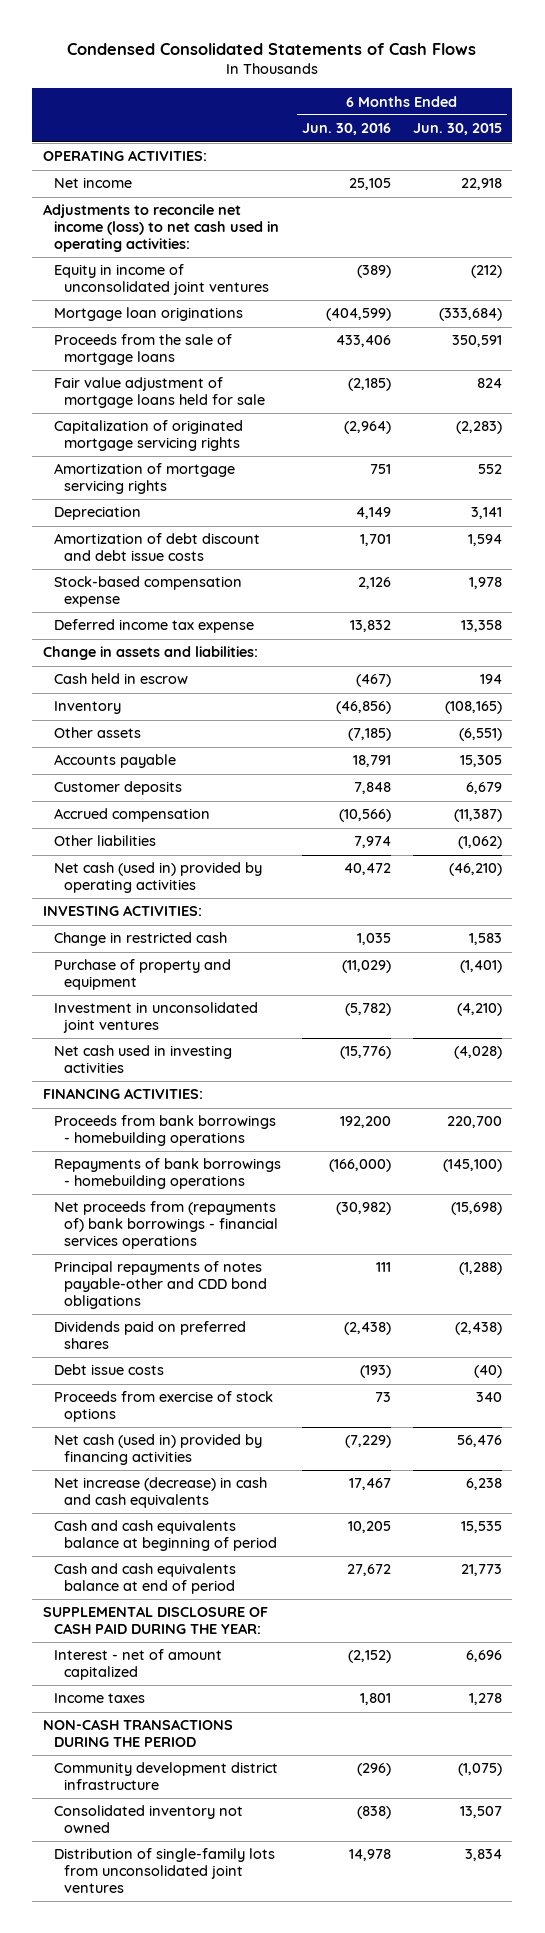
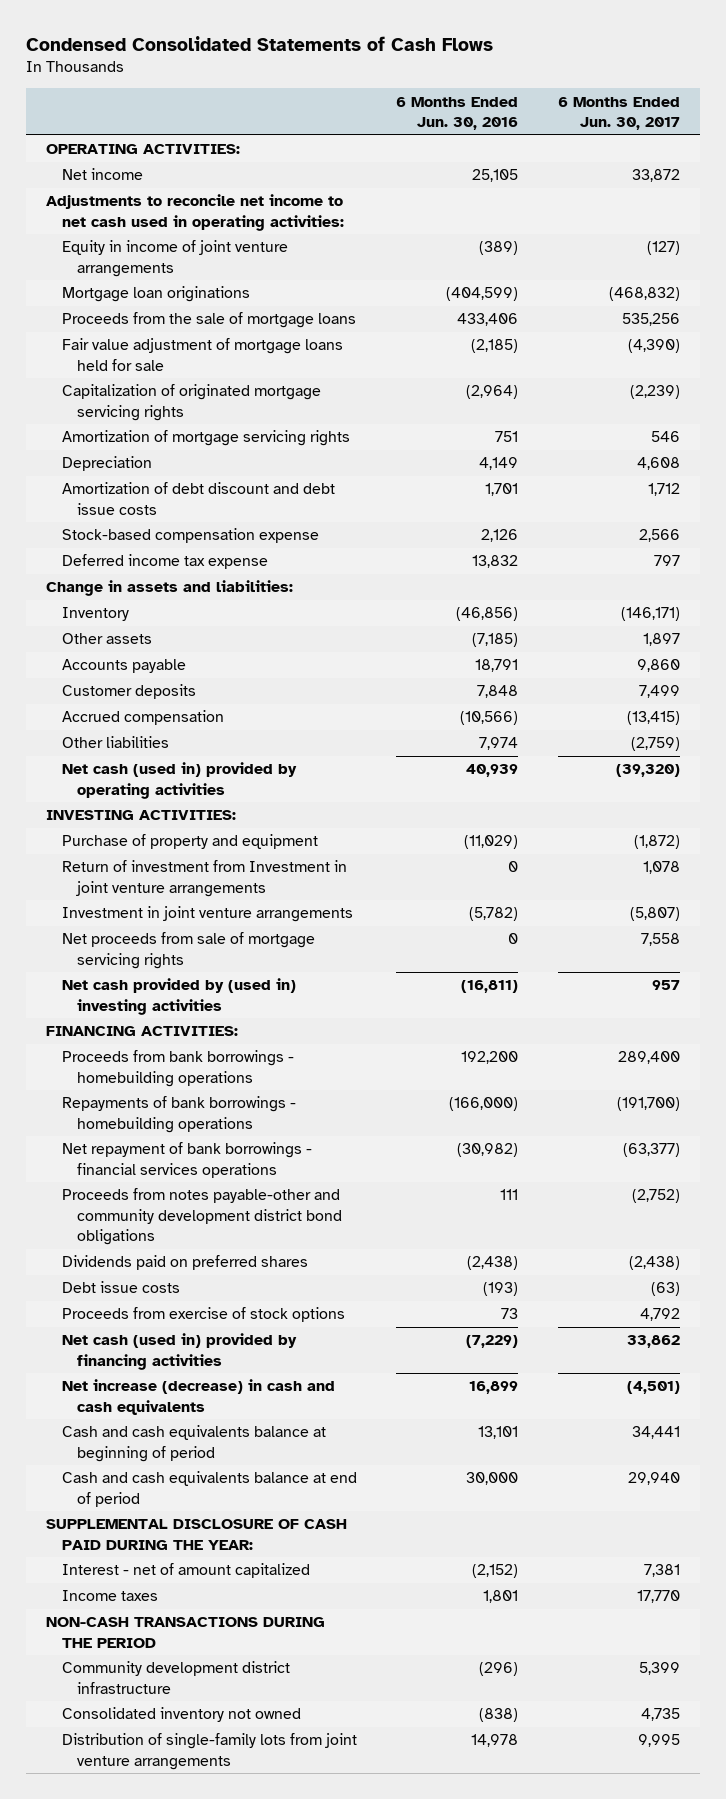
[412,123,502,136] Jun. 30, 2015 -> none
none -> [558,96,681,131] 6 Months Ended Jun. 30, 2017
[43,204,279,252] Adjustments to reconcile net income (loss) to net cash used in operating activities: -> [45,194,344,231] Adjustments to reconcile net income to net cash used in operating activities:
[53,264,270,296] Equity in income of unconsolidated joint ventures -> [61,240,288,277] Equity in income of joint venture arrangements
[53,673,188,685] Cash held in escrow -> none
[344,863,392,876] 40,472 -> [466,764,519,778] 40,939
[53,932,227,947] Change in restricted cash -> none
none -> [61,860,347,897] Return of investment from Investment in joint venture arrangements
[53,1002,258,1034] Investment in unconsolidated joint ventures -> [61,906,353,923] Investment in joint venture arrangements
none -> [61,932,315,969] Net proceeds from sale of mortgage servicing rights
[53,1045,232,1074] Net cash used in investing activities -> [61,978,296,1015] Net cash provided by (used in) investing activities
[340,1046,392,1060] (15,776) -> [461,980,519,994] (16,811)
[53,1201,279,1249] Net proceeds from (repayments of) bank borrowings - financial services operations -> [61,1142,312,1178] Net repayment of bank borrowings - financial services operations
[53,1261,268,1309] Principal repayments of notes payable-other and CDD bond obligations -> [61,1188,343,1246] Proceeds from notes payable-other and community development district bond obligations
[349,1478,392,1491] 17,467 -> [469,1381,519,1395] 16,899
[348,1521,392,1534] 10,205 -> [478,1426,519,1440] 13,101
[347,1564,392,1577] 27,672 -> [466,1472,519,1486] 30,000
[53,1848,275,1893] Distribution of single-family lots from unconsolidated joint ventures -> [61,1733,357,1770] Distribution of single-family lots from joint venture arrangements

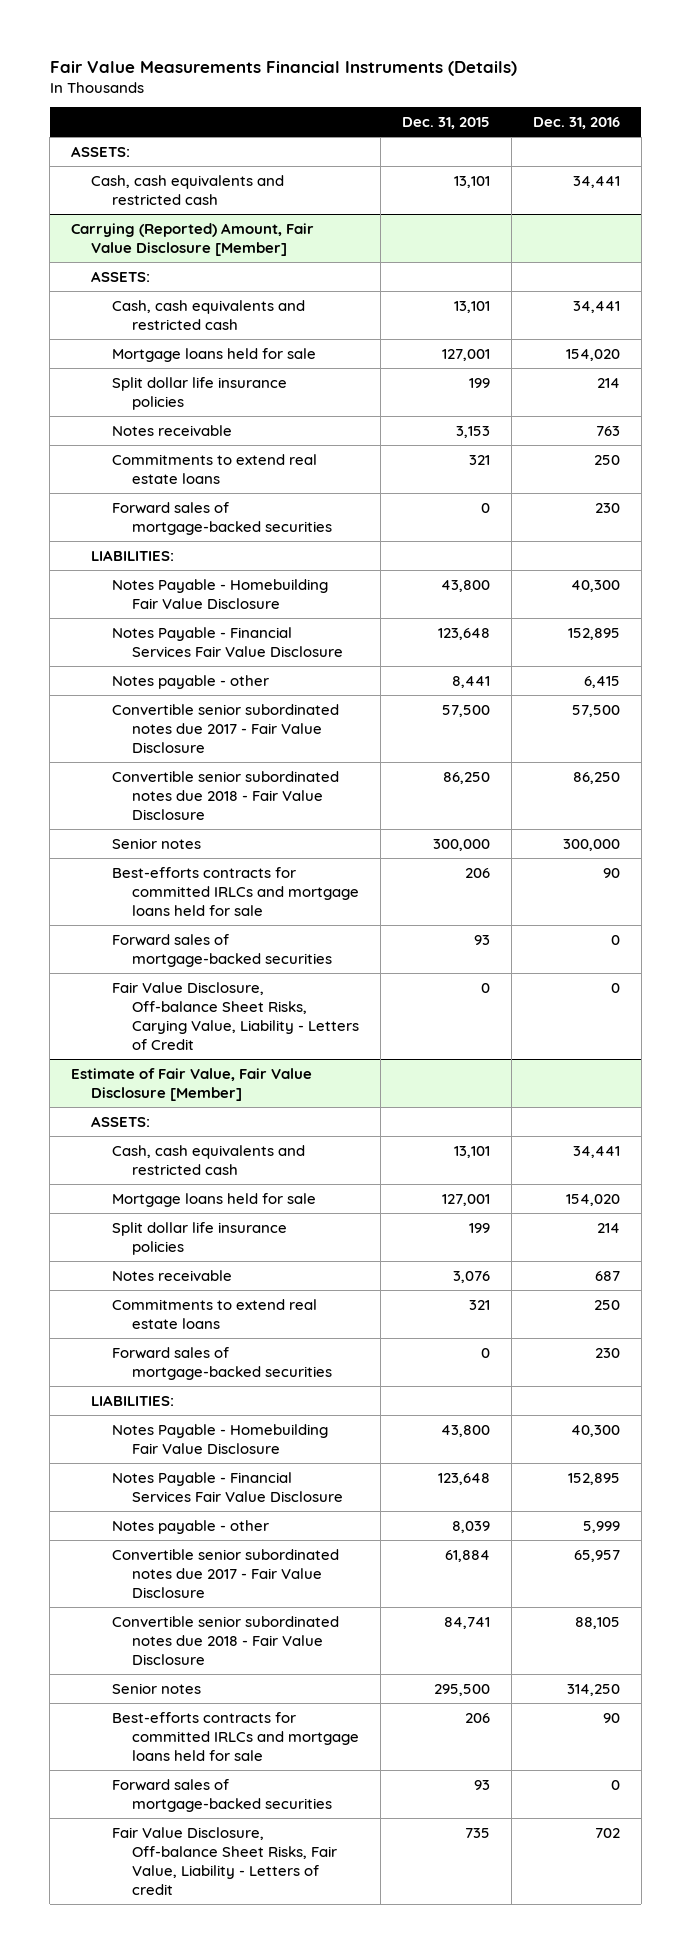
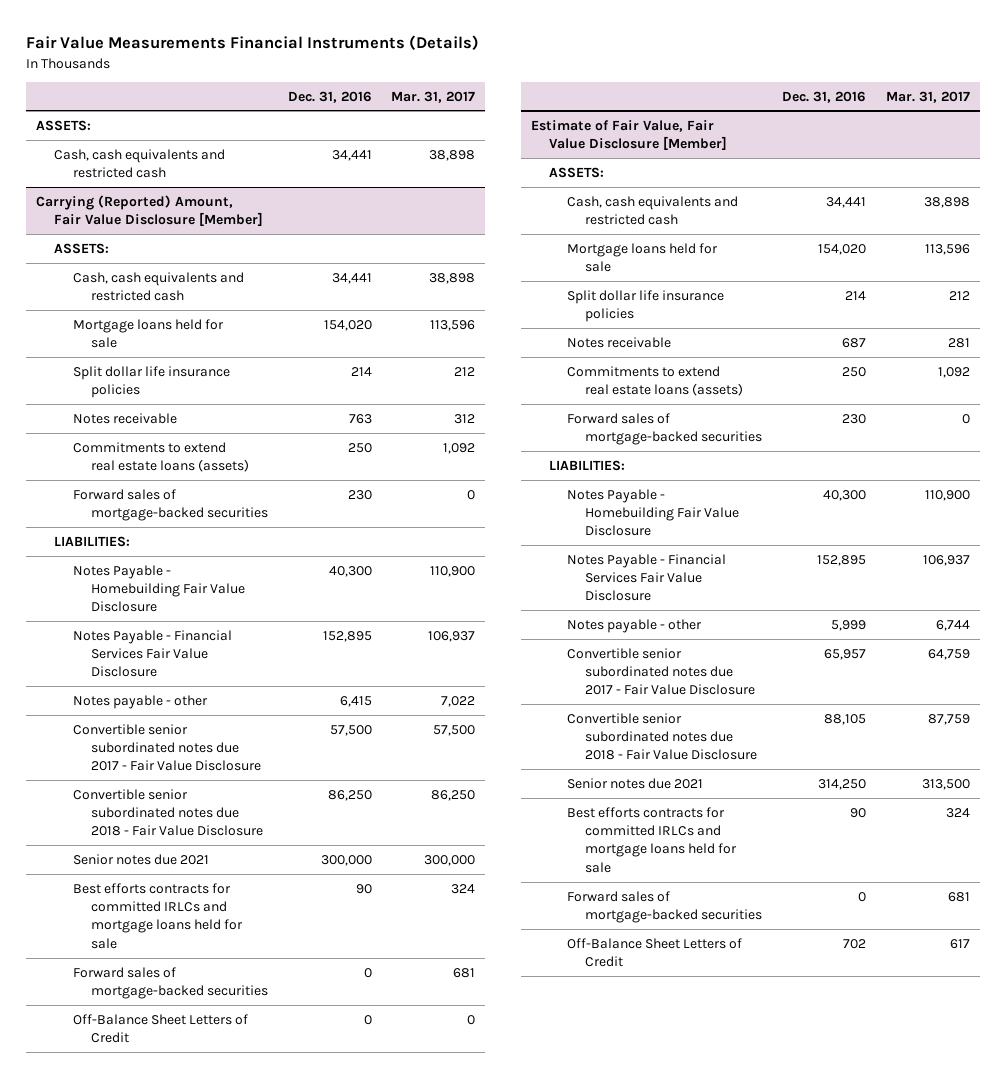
[401,117,490,130] Dec. 31, 2015 -> none
none -> [391,90,476,103] Mar. 31, 2017
[111,453,317,484] Commitments to extend real estate loans -> [72,441,249,473] Commitments to extend real estate loans (assets)
[111,837,201,849] Senior notes -> [72,853,209,865] Senior notes due 2021
[111,866,360,916] Best-efforts contracts for committed IRLCs and mortgage loans held for sale -> [72,882,243,949] Best efforts contracts for committed IRLCs and mortgage loans held for sale
[111,981,360,1050] Fair Value Disclosure, Off-balance Sheet Risks, Carying Value, Liability - Letters of Credit -> [72,1013,248,1044] Off-Balance Sheet Letters of Credit
[111,1298,317,1329] Commitments to extend real estate loans -> [567,365,744,397] Commitments to extend real estate loans (assets)
[111,1682,201,1694] Senior notes -> [567,777,704,789] Senior notes due 2021
[111,1711,360,1761] Best-efforts contracts for committed IRLCs and mortgage loans held for sale -> [567,806,738,873] Best efforts contracts for committed IRLCs and mortgage loans held for sale
[111,1826,338,1895] Fair Value Disclosure, Off-balance Sheet Risks, Fair Value, Liability - Letters of credit -> [567,937,743,968] Off-Balance Sheet Letters of Credit

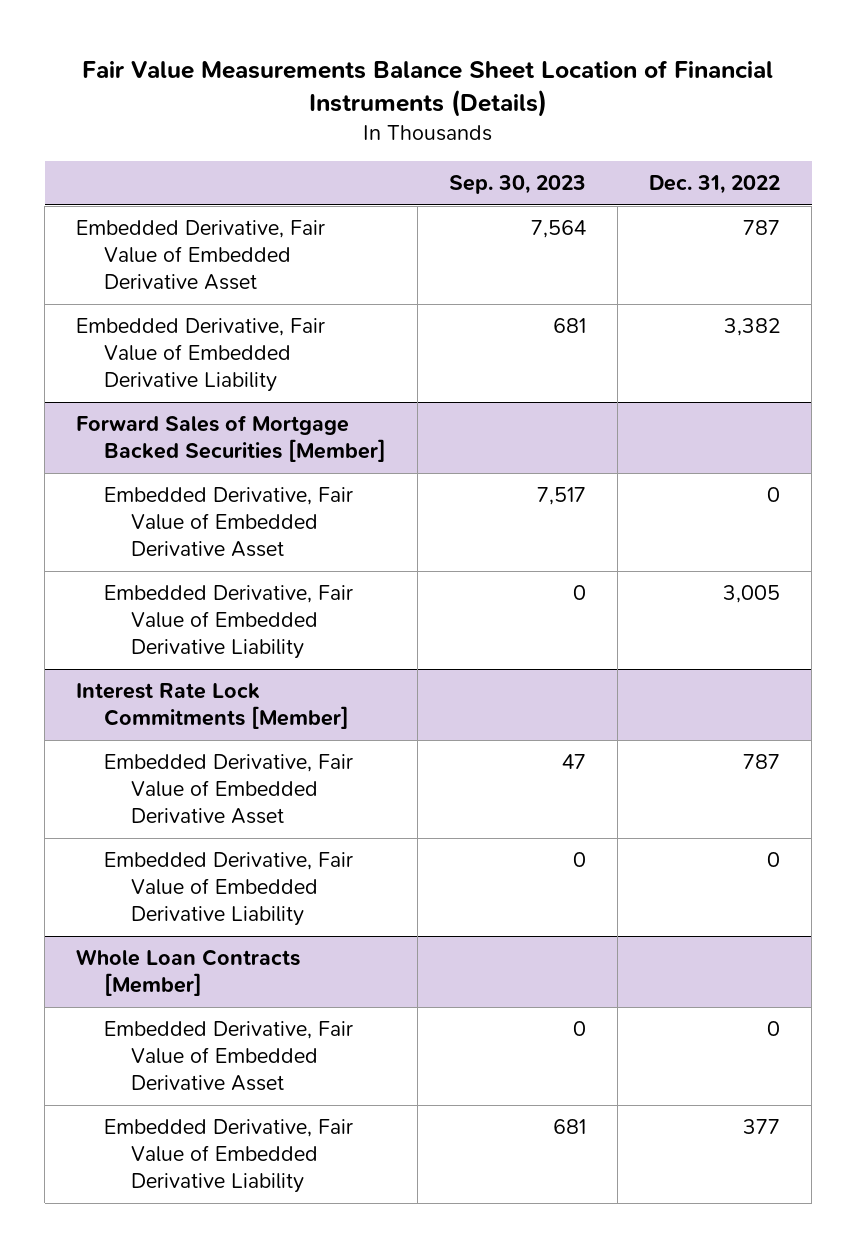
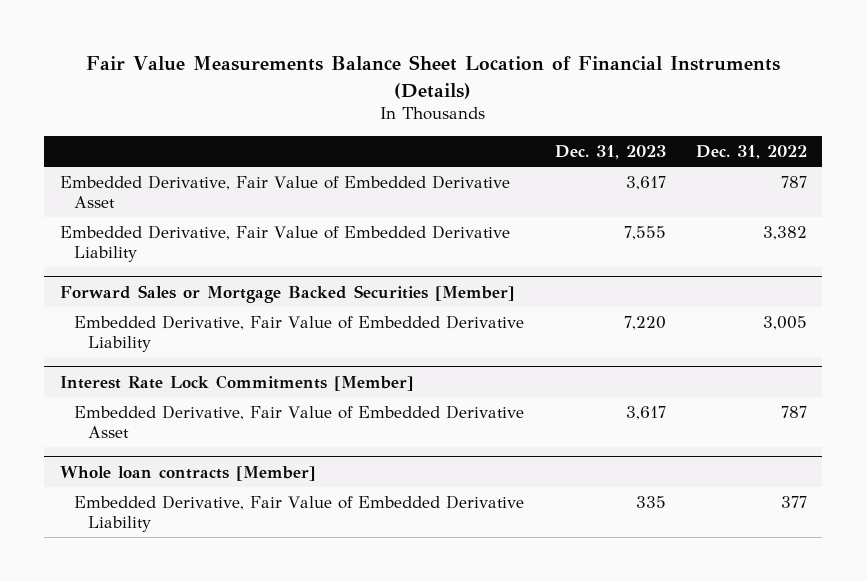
[448,175,586,195] Sep. 30, 2023 -> none
none -> [554,144,666,159] Dec. 31, 2023
[103,487,353,558] Embedded Derivative, Fair Value of Embedded Derivative Asset -> none
[76,415,386,463] Forward Sales of Mortgage Backed Securities [Member] -> [59,284,515,303] Forward Sales or Mortgage Backed Securities [Member]
[103,852,353,927] Embedded Derivative, Fair Value of Embedded Derivative Liability -> none
[103,1021,353,1092] Embedded Derivative, Fair Value of Embedded Derivative Asset -> none
[76,949,301,997] Whole Loan Contracts [Member] -> [59,465,316,481] Whole loan contracts [Member]

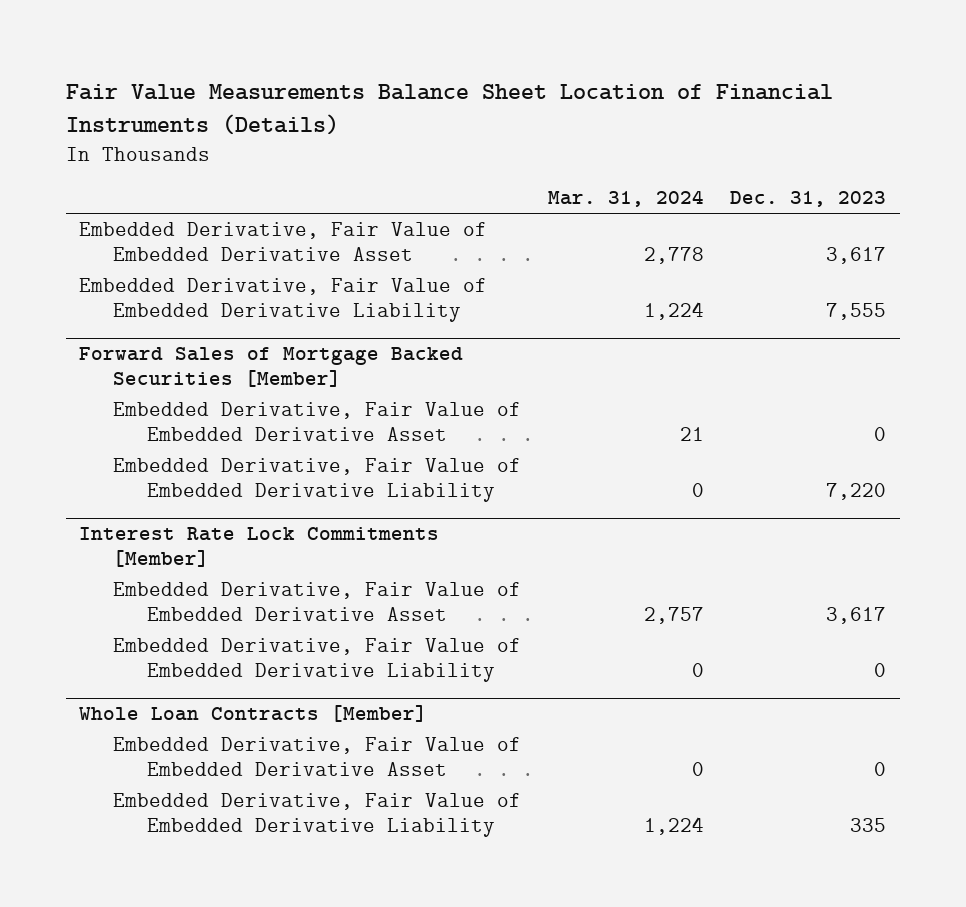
[696,144,808,159] Dec. 31, 2022 -> none
none -> [547,190,704,208] Mar. 31, 2024
[59,284,515,303] Forward Sales or Mortgage Backed Securities [Member] -> [79,347,464,388] Forward Sales of Mortgage Backed Securities [Member]
none -> [113,401,522,441] Embedded Derivative, Fair Value of Embedded Derivative Asset
none -> [113,637,522,682] Embedded Derivative, Fair Value of Embedded Derivative Liability
[59,465,316,481] Whole loan contracts [Member] -> [79,705,428,723] Whole Loan Contracts [Member]
none -> [113,736,522,776] Embedded Derivative, Fair Value of Embedded Derivative Asset

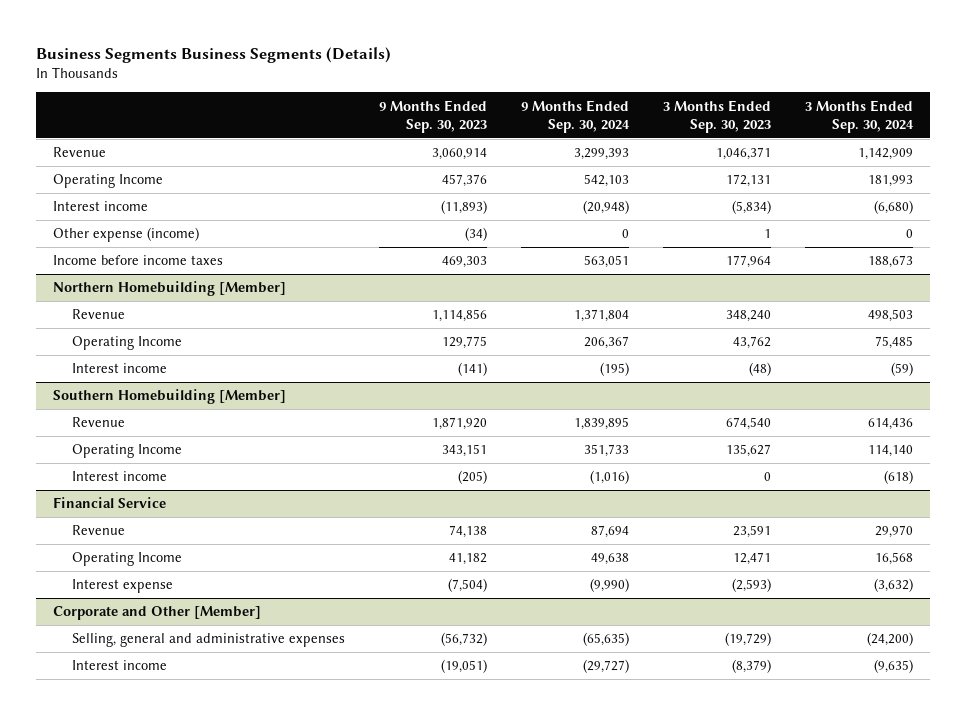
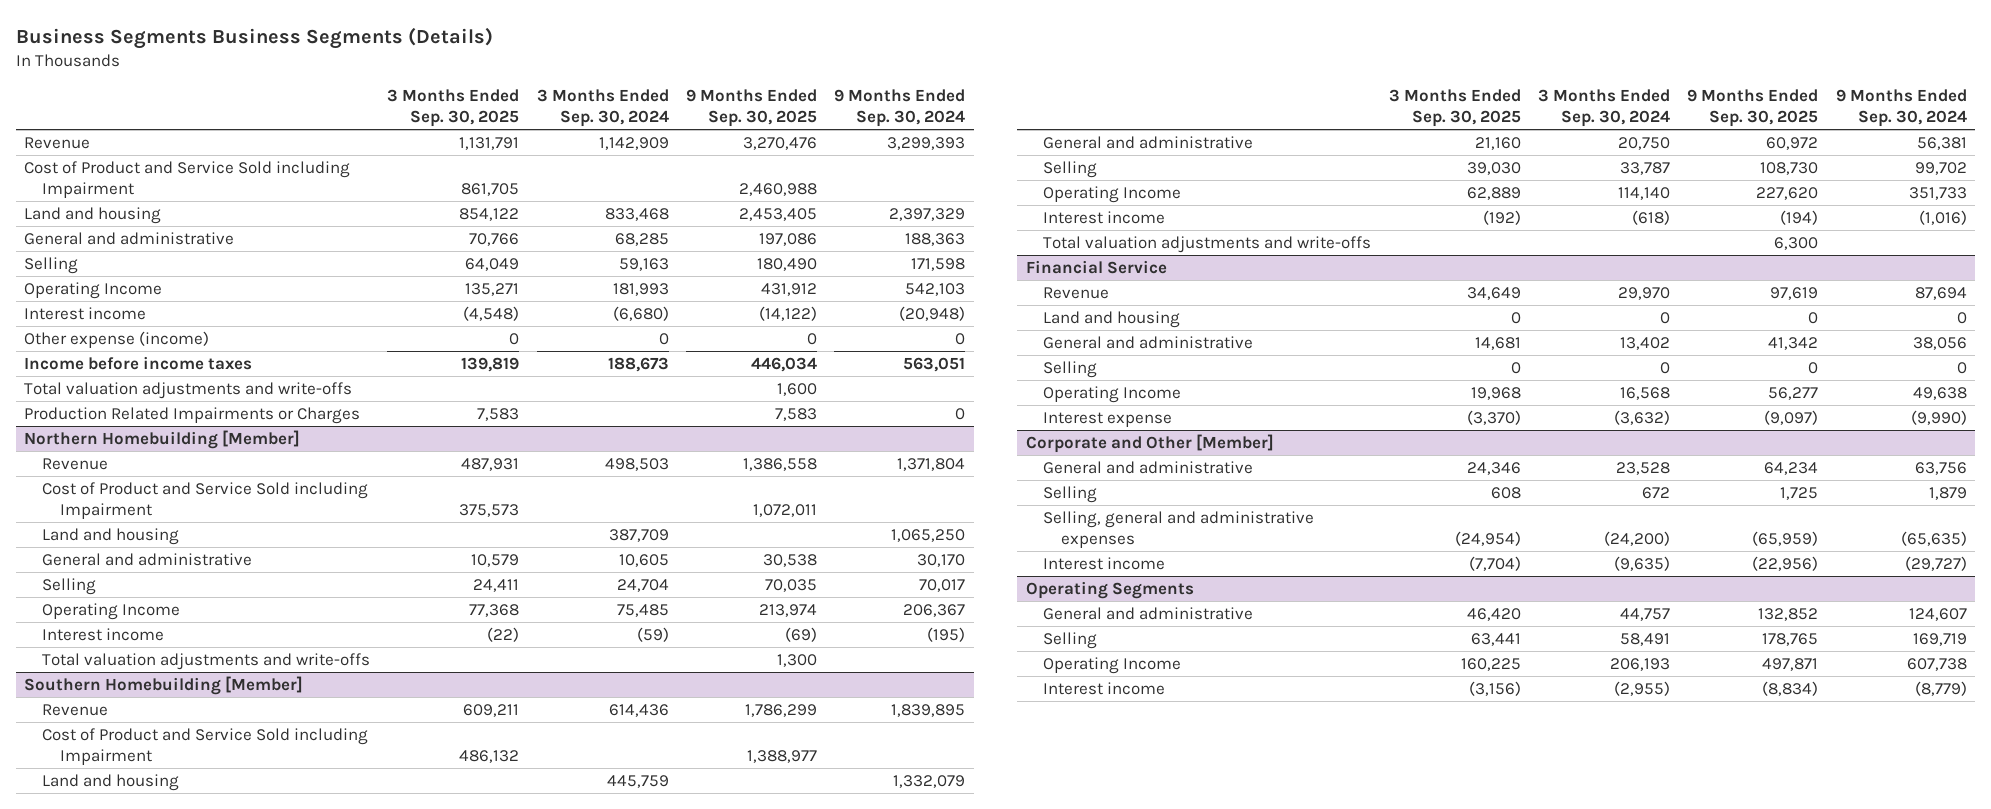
[378,99,487,133] 9 Months Ended Sep. 30, 2023 -> none
[662,99,771,133] 3 Months Ended Sep. 30, 2023 -> none
none -> [387,89,520,128] 3 Months Ended Sep. 30, 2025
none -> [686,89,818,128] 9 Months Ended Sep. 30, 2025
none -> [24,161,351,199] Cost of Product and Service Sold including Impairment
none -> [24,207,162,225] Land and housing
none -> [24,232,235,246] General and administrative
none -> [24,257,79,275] Selling
none -> [24,382,353,400] Total valuation adjustments and write-offs
none -> [24,407,361,425] Production Related Impairments or Charges
none -> [42,482,369,520] Cost of Product and Service Sold including Impairment
none -> [42,528,180,546] Land and housing
none -> [42,553,253,567] General and administrative
none -> [42,578,97,596] Selling
none -> [42,653,371,671] Total valuation adjustments and write-offs
none -> [42,728,369,766] Cost of Product and Service Sold including Impairment
none -> [42,774,180,792] Land and housing
none -> [1043,136,1254,150] General and administrative
none -> [1043,161,1098,179] Selling
none -> [1043,236,1372,254] Total valuation adjustments and write-offs
none -> [1043,311,1181,329] Land and housing
none -> [1043,336,1254,350] General and administrative
none -> [1043,361,1098,379] Selling
none -> [1043,461,1254,475] General and administrative
none -> [1043,486,1098,504] Selling
none -> [1025,581,1194,600] Operating Segments
none -> [1043,607,1254,621] General and administrative
none -> [1043,632,1098,650] Selling
none -> [1043,657,1182,675] Operating Income
none -> [1043,682,1166,696] Interest income

